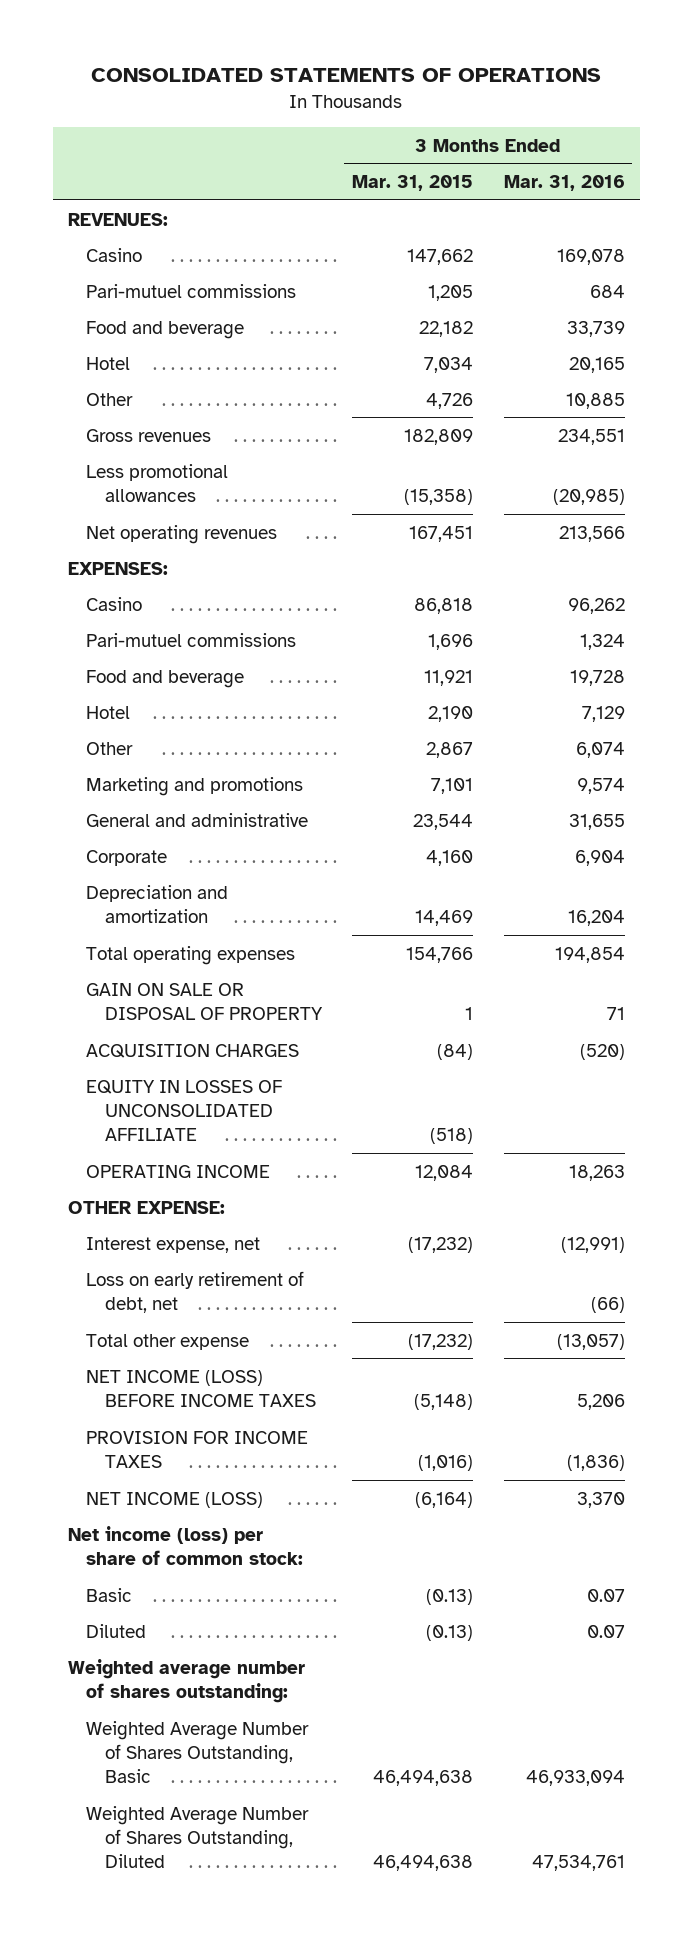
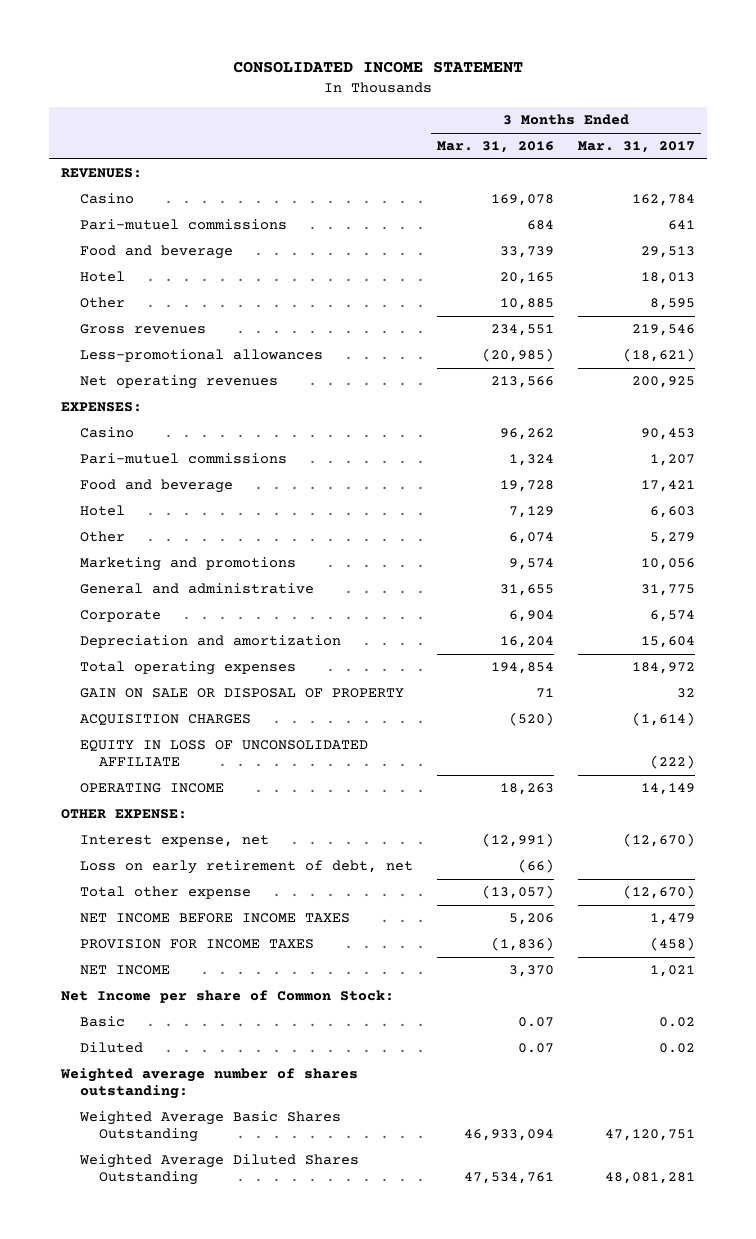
[91,68,602,83] CONSOLIDATED STATEMENTS OF OPERATIONS -> [233,61,524,74] CONSOLIDATED INCOME STATEMENT
[352,175,474,192] Mar. 31, 2015 -> none
none -> [578,141,696,154] Mar. 31, 2017
[86,463,229,502] Less promotional allowances -> [80,349,324,363] Less-promotional allowances
[86,1079,283,1142] EQUITY IN LOSSES OF UNCONSOLIDATED AFFILIATE -> [80,740,369,767] EQUITY IN LOSS OF UNCONSOLIDATED AFFILIATE
[86,1369,316,1407] NET INCOME (LOSS) BEFORE INCOME TAXES -> [80,913,351,924] NET INCOME BEFORE INCOME TAXES
[86,1491,264,1508] NET INCOME (LOSS) -> [80,965,171,976] NET INCOME
[67,1525,304,1565] Net income (loss) per share of common stock: -> [61,990,395,1004] Net Income per share of Common Stock:
[86,1720,310,1784] Weighted Average Number of Shares Outstanding, Basic -> [79,1111,342,1143] Weighted Average Basic Shares Outstanding
[86,1805,310,1869] Weighted Average Number of Shares Outstanding, Diluted -> [79,1154,360,1186] Weighted Average Diluted Shares Outstanding

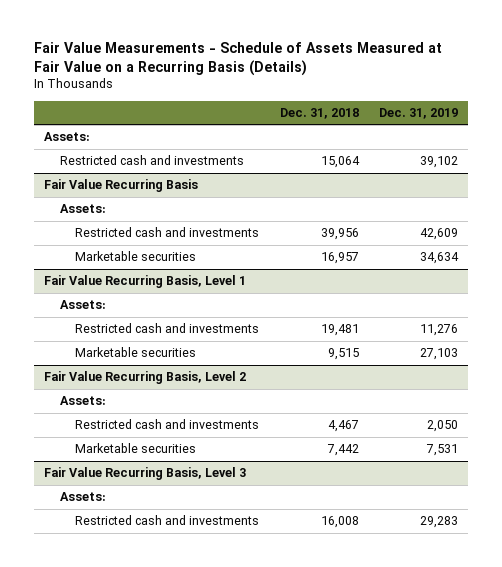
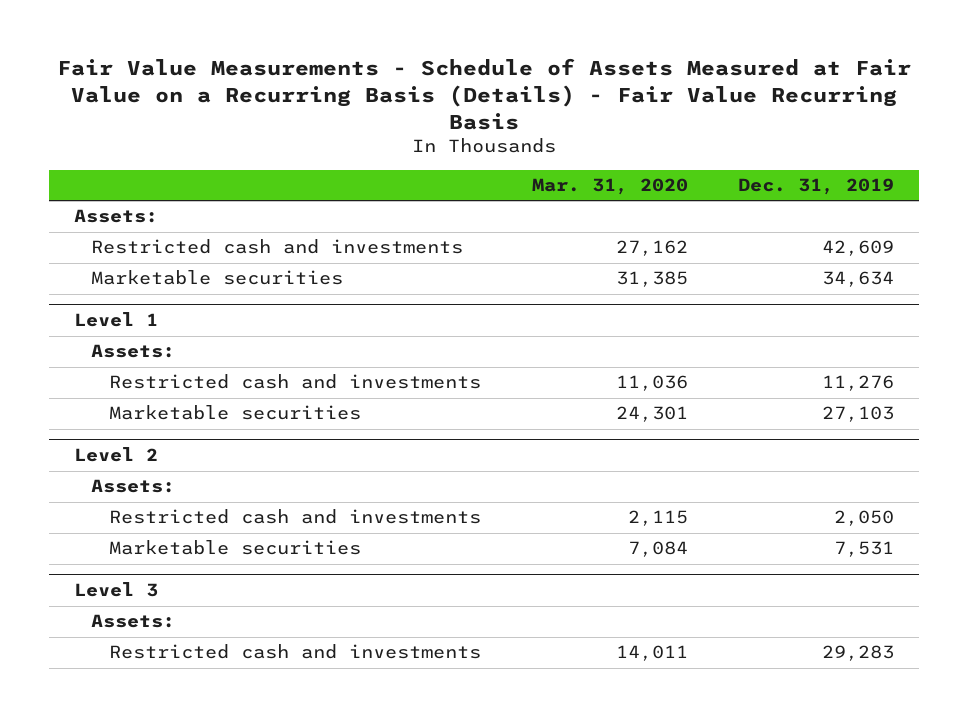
[33,41,442,76] Fair Value Measurements - Schedule of Assets Measured at Fair Value on a Recurring Basis (Details) -> [56,58,911,131] Fair Value Measurements - Schedule of Assets Measured at Fair Value on a Recurring Basis (Details) - Fair Value Recurring Basis
[279,107,359,119] Dec. 31, 2018 -> none
none -> [531,178,688,196] Mar. 31, 2020
[59,155,244,166] Restricted cash and investments -> none
[43,179,198,193] Fair Value Recurring Basis -> none
[59,204,106,214] Assets: -> none
[43,275,246,289] Fair Value Recurring Basis, Level 1 -> none
none -> [73,312,158,328] Level 1
[43,371,246,385] Fair Value Recurring Basis, Level 2 -> none
none -> [73,447,158,463] Level 2
[43,467,246,481] Fair Value Recurring Basis, Level 3 -> none
none -> [73,582,158,598] Level 3

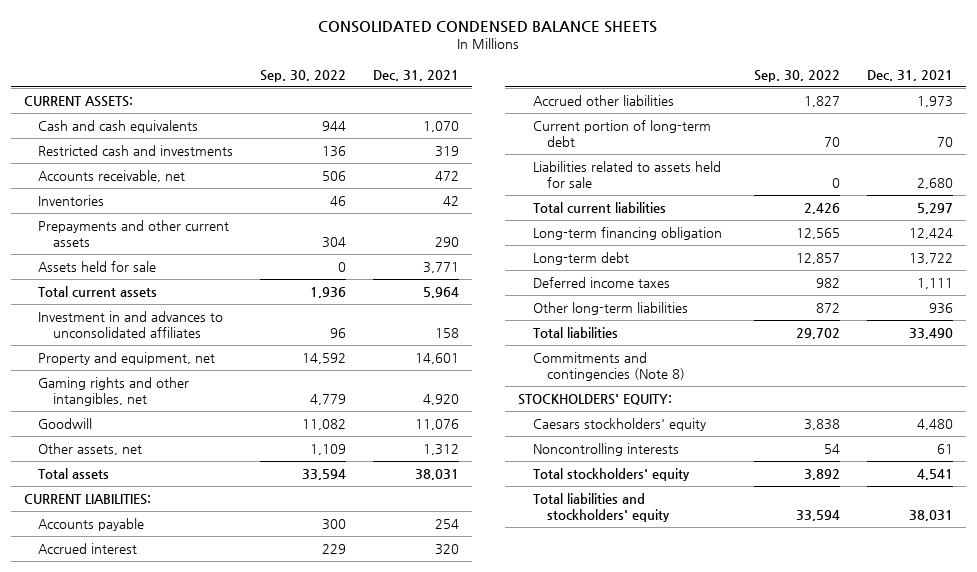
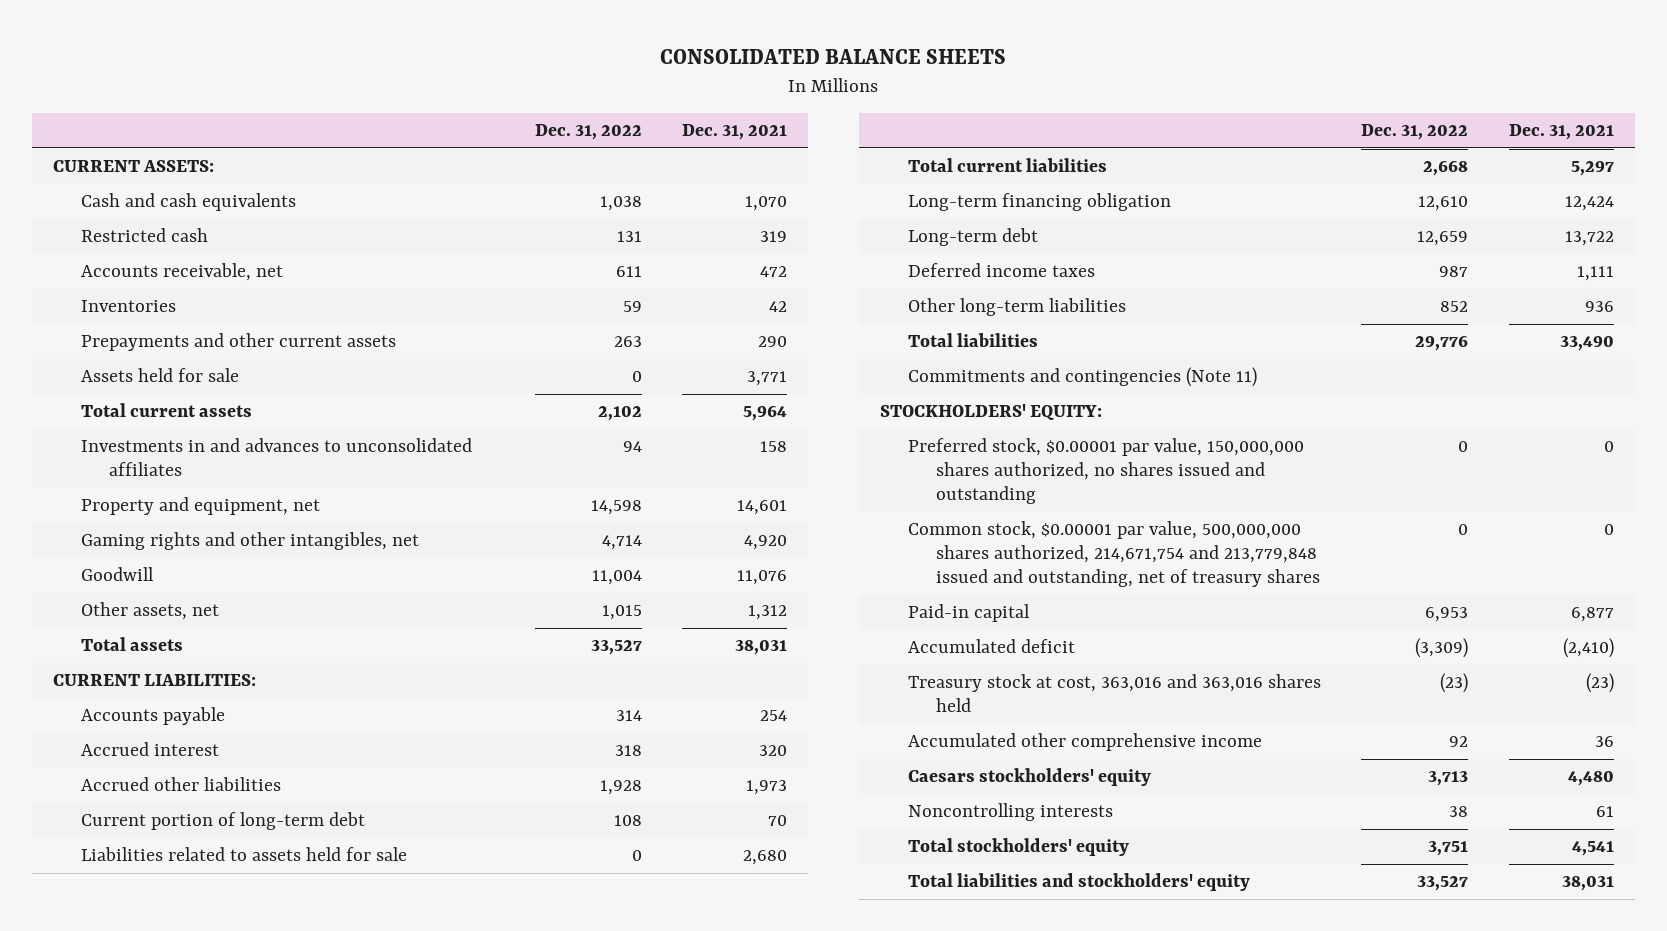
[318,20,658,33] CONSOLIDATED CONDENSED BALANCE SHEETS -> [660,49,1007,65] CONSOLIDATED BALANCE SHEETS
[260,69,347,82] Sep. 30, 2022 -> none
none -> [534,124,642,141] Dec. 31, 2022
[38,145,234,157] Restricted cash and investments -> [80,228,208,243] Restricted cash
[38,311,224,338] Investment in and advances to unconsolidated affiliates -> [80,438,472,477] Investments in and advances to unconsolidated affiliates
[532,352,686,381] Commitments and contingencies (Note 8) -> [907,367,1257,388] Commitments and contingencies (Note 11)
none -> [907,438,1304,505] Preferred stock, $0.00001 par value, 150,000,000 shares authorized, no shares issued and outstanding
none -> [907,521,1320,588] Common stock, $0.00001 par value, 500,000,000 shares authorized, 214,671,754 and 213,779,848 issued and outstanding, net of treasury shares
none -> [907,604,1030,623] Paid-in capital
none -> [907,639,1075,654] Accumulated deficit
none -> [907,674,1321,713] Treasury stock at cost, 363,016 and 363,016 shares held
none -> [907,733,1262,752] Accumulated other comprehensive income

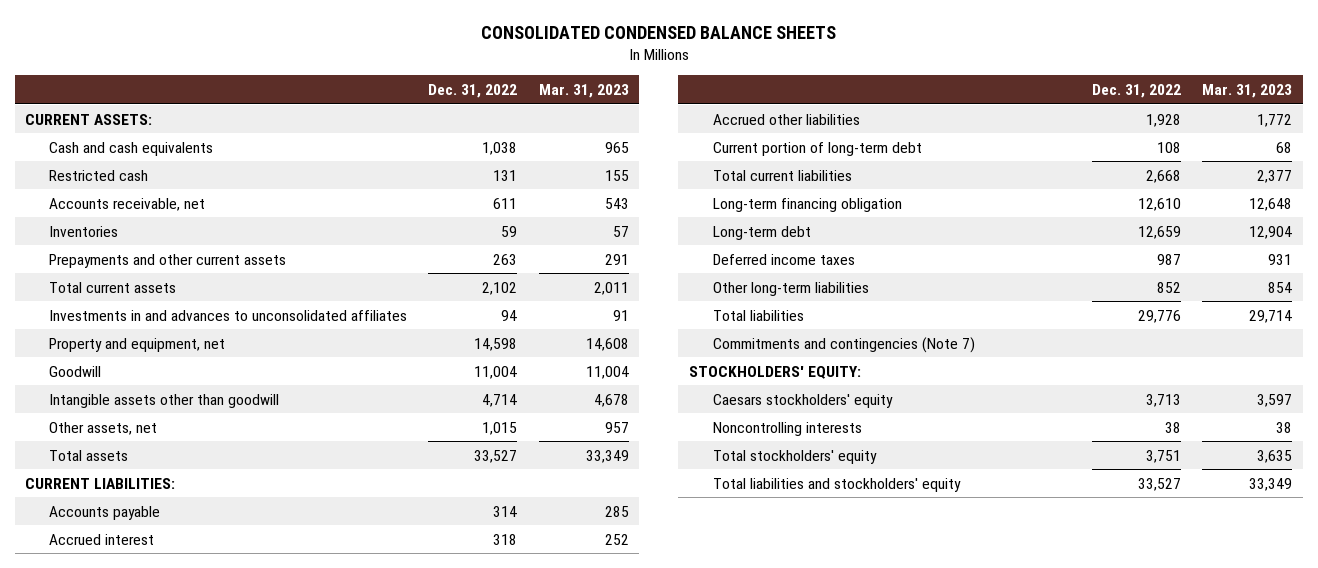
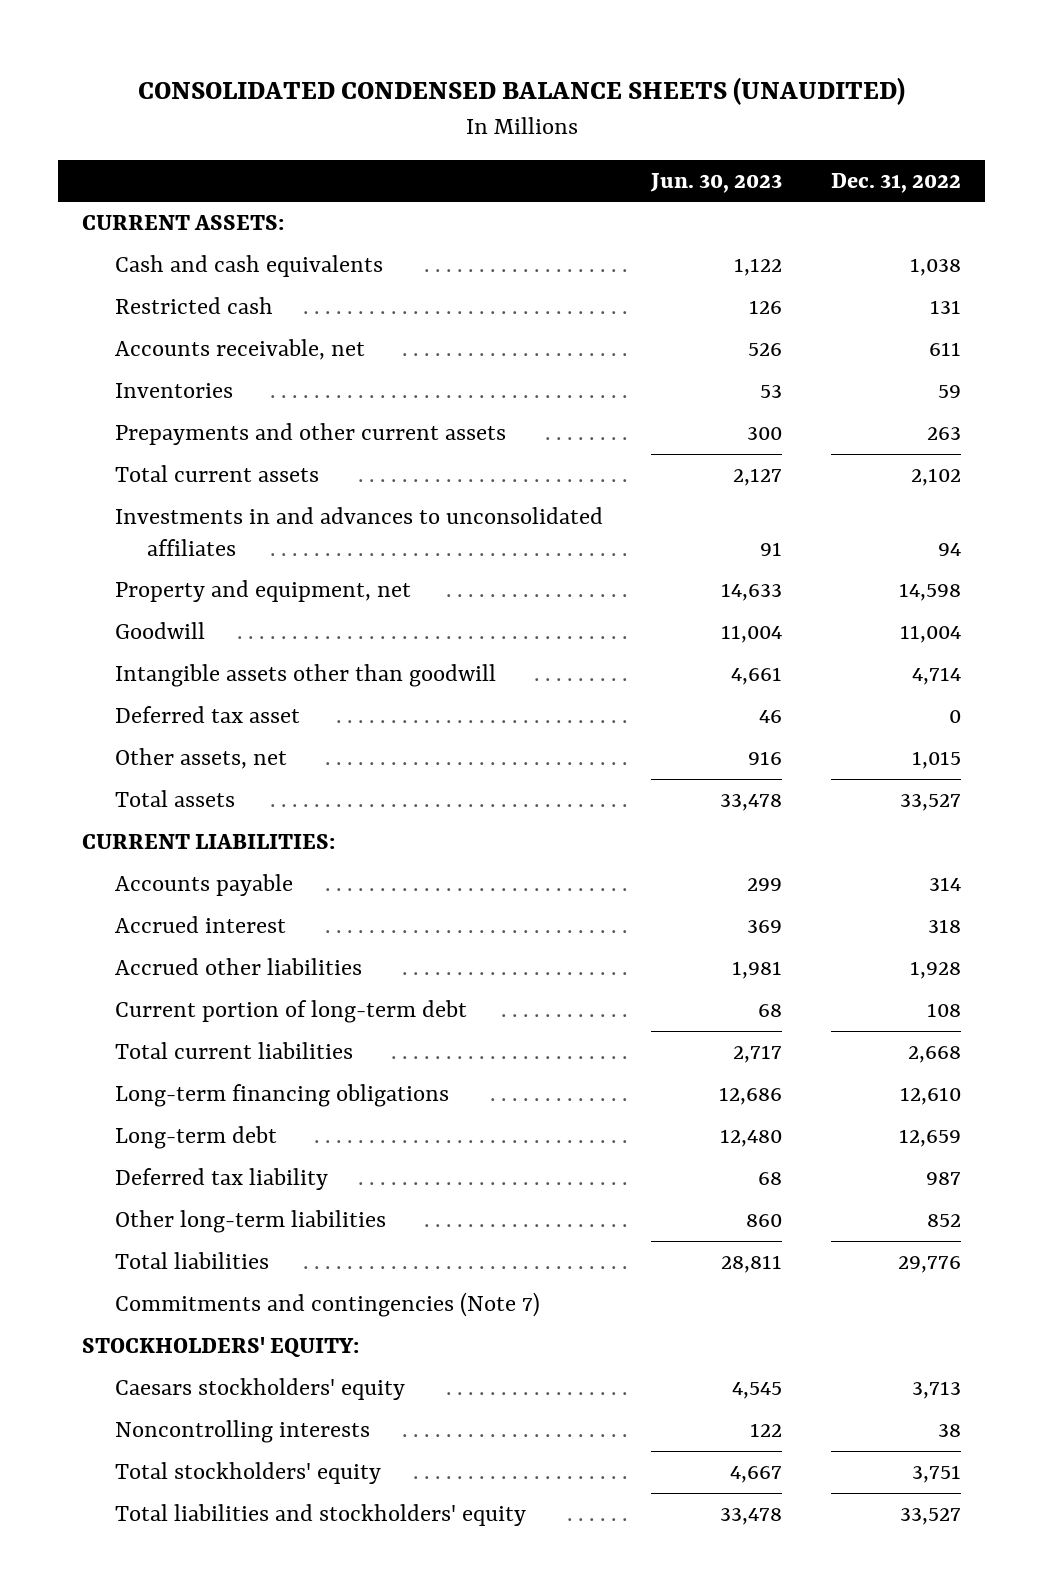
[480,25,836,39] CONSOLIDATED CONDENSED BALANCE SHEETS -> [137,76,905,105] CONSOLIDATED CONDENSED BALANCE SHEETS (UNAUDITED)
[538,83,629,98] Mar. 31, 2023 -> none
none -> [650,173,783,194] Jun. 30, 2023
none -> [114,706,300,724] Deferred tax asset
[712,197,902,212] Long-term financing obligation -> [114,1084,449,1108] Long-term financing obligations
[712,253,855,265] Deferred income taxes -> [114,1168,328,1191] Deferred tax liability

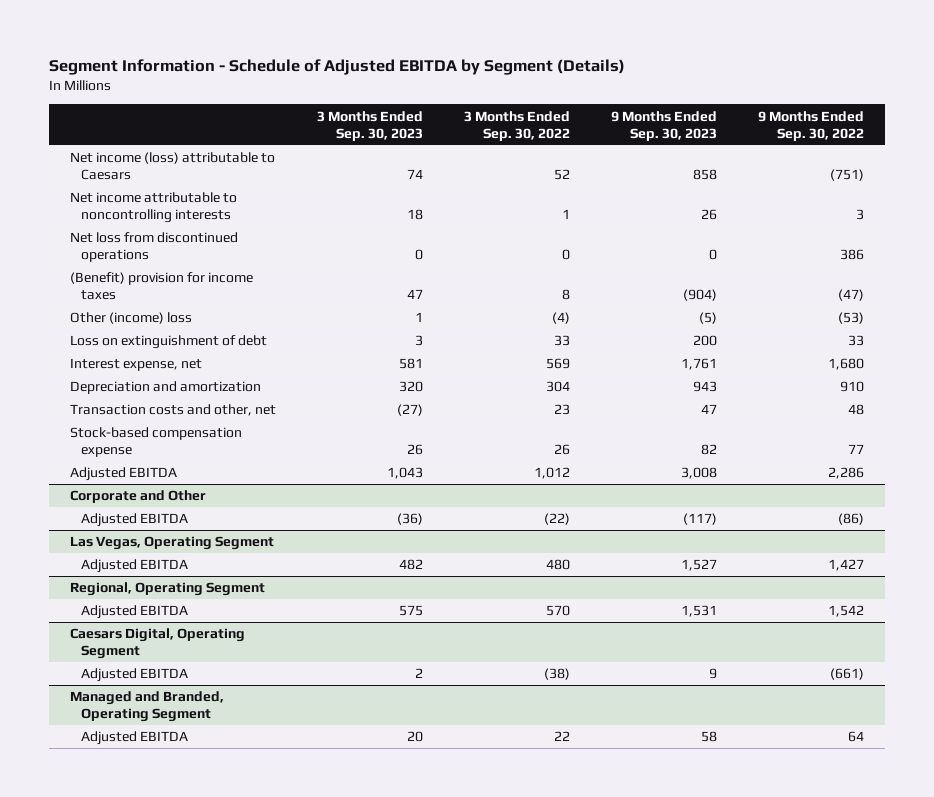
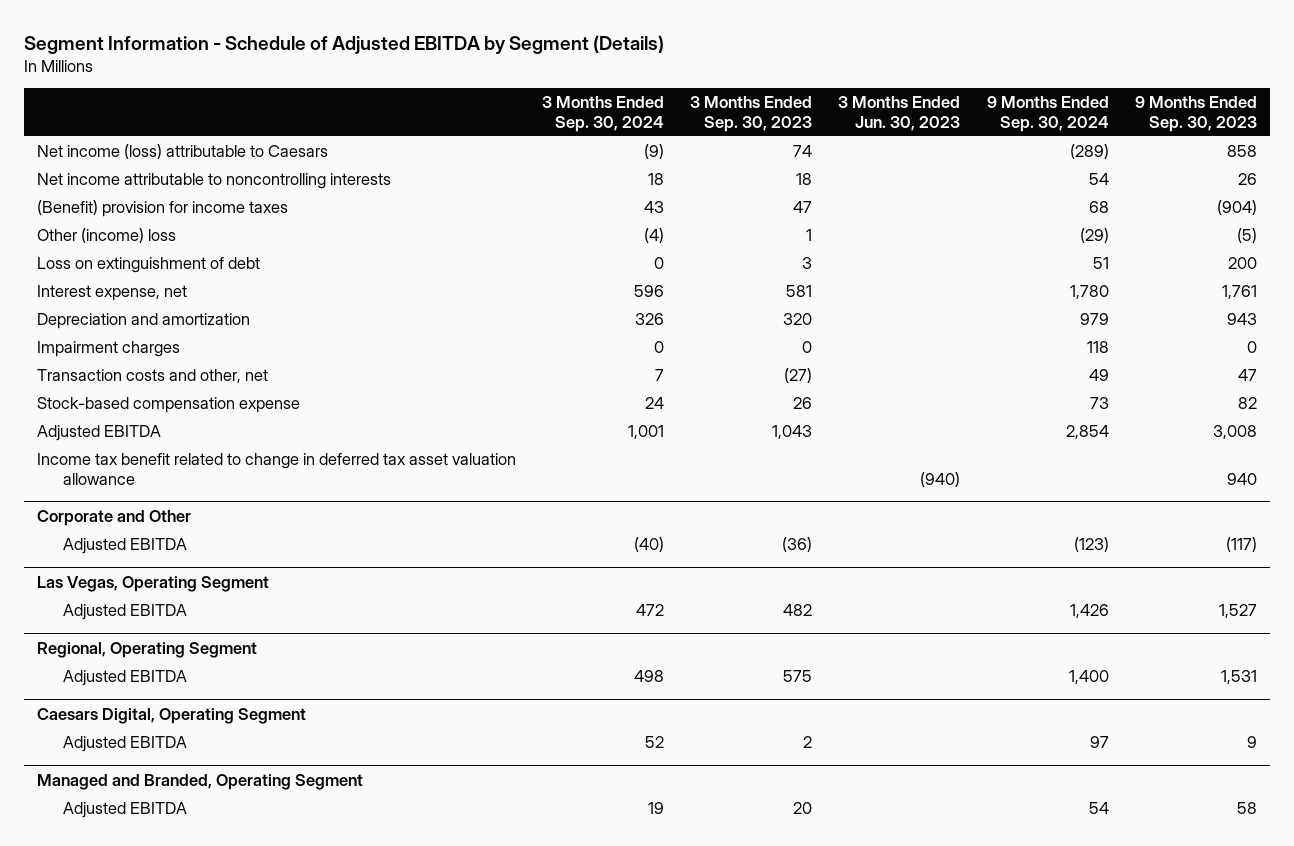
[463,110,570,141] 3 Months Ended Sep. 30, 2022 -> none
[758,110,865,141] 9 Months Ended Sep. 30, 2022 -> none
none -> [542,96,665,133] 3 Months Ended Sep. 30, 2024
none -> [838,96,961,132] 3 Months Ended Jun. 30, 2023
none -> [986,96,1109,133] 9 Months Ended Sep. 30, 2024
[69,232,238,263] Net loss from discontinued operations -> none
none -> [37,340,181,357] Impairment charges
none -> [37,452,517,485] Income tax benefit related to change in deferred tax asset valuation allowance

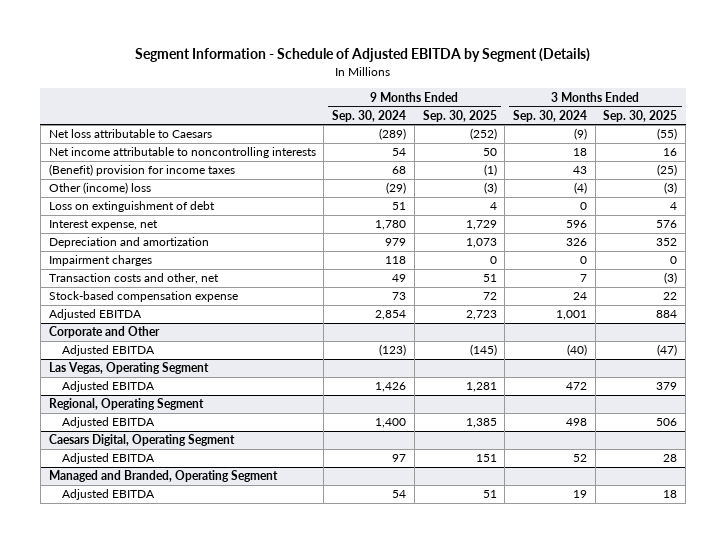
[690,96,813,133] 3 Months Ended Sep. 30, 2023 -> none
[838,96,961,132] 3 Months Ended Jun. 30, 2023 -> none
[1134,96,1257,133] 9 Months Ended Sep. 30, 2023 -> none
none -> [422,109,497,122] Sep. 30, 2025
none -> [603,109,678,122] Sep. 30, 2025
[37,143,329,159] Net income (loss) attributable to Caesars -> [48,129,212,139] Net loss attributable to Caesars
[37,452,517,485] Income tax benefit related to change in deferred tax asset valuation allowance -> none

